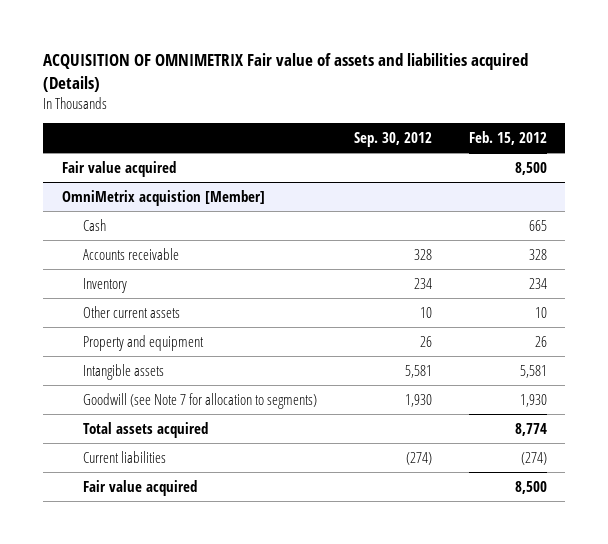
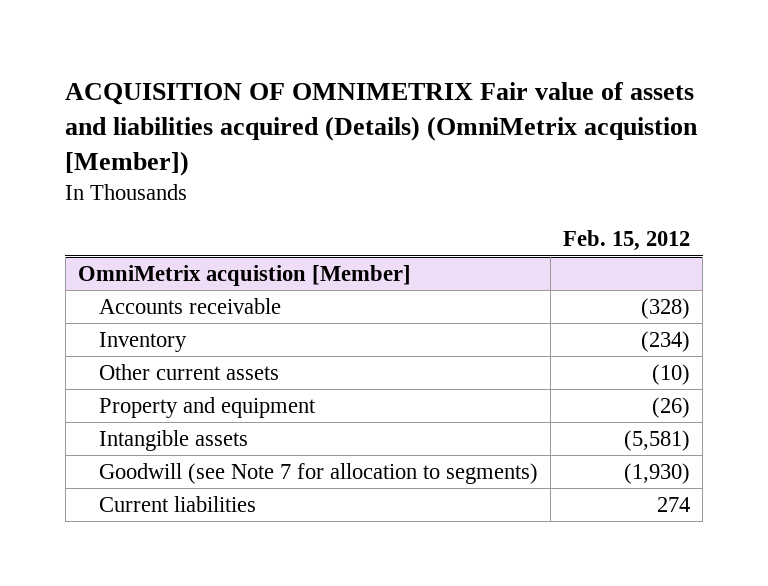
[43,53,529,92] ACQUISITION OF OMNIMETRIX Fair value of assets and liabilities acquired (Details) -> [65,82,699,176] ACQUISITION OF OMNIMETRIX Fair value of assets and liabilities acquired (Details) (OmniMetrix acquistion [Member])
[353,132,432,148] Sep. 30, 2012 -> none
[61,160,176,177] Fair value acquired -> none
[83,218,107,231] Cash -> none
[83,421,209,438] Total assets acquired -> none
[83,479,198,496] Fair value acquired -> none
[528,248,547,260] 328 -> [641,297,691,319] (328)
[528,277,547,289] 234 -> [641,330,691,352] (234)
[534,306,547,318] 10 -> [652,363,691,385] (10)
[534,335,547,347] 26 -> [652,396,691,418] (26)
[519,364,547,378] 5,581 -> [624,429,691,451] (5,581)
[519,393,547,407] 1,930 -> [624,462,691,484] (1,930)
[520,451,547,465] (274) -> [657,496,691,512] 274

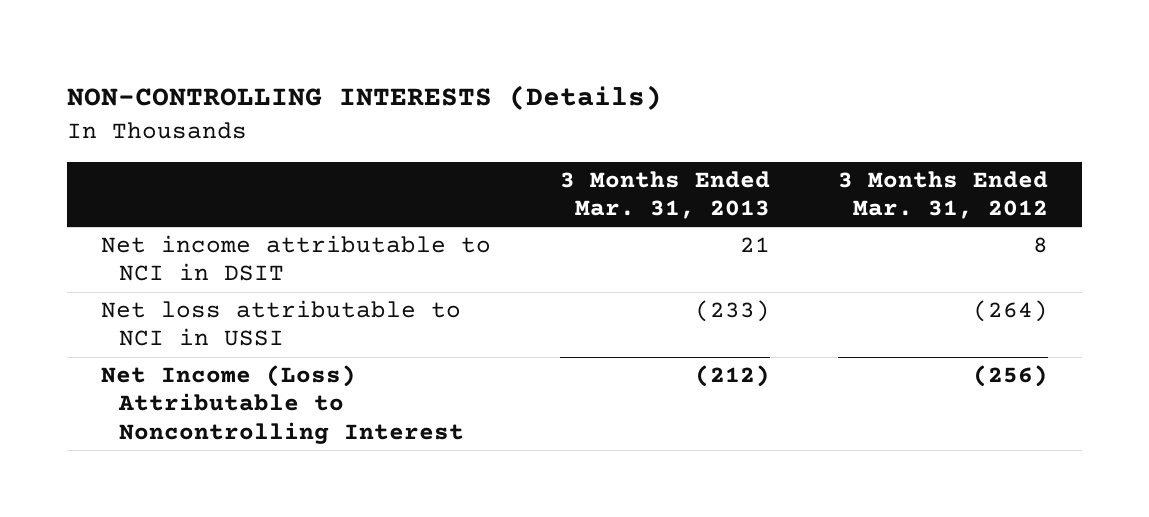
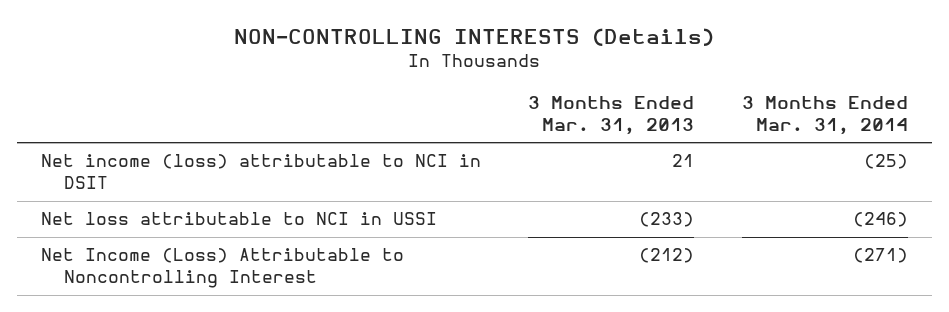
[837,170,1048,220] 3 Months Ended Mar. 31, 2012 -> none
none -> [741,96,908,136] 3 Months Ended Mar. 31, 2014
[101,235,492,282] Net income attributable to NCI in DSIT -> [40,154,481,190] Net income (loss) attributable to NCI in DSIT

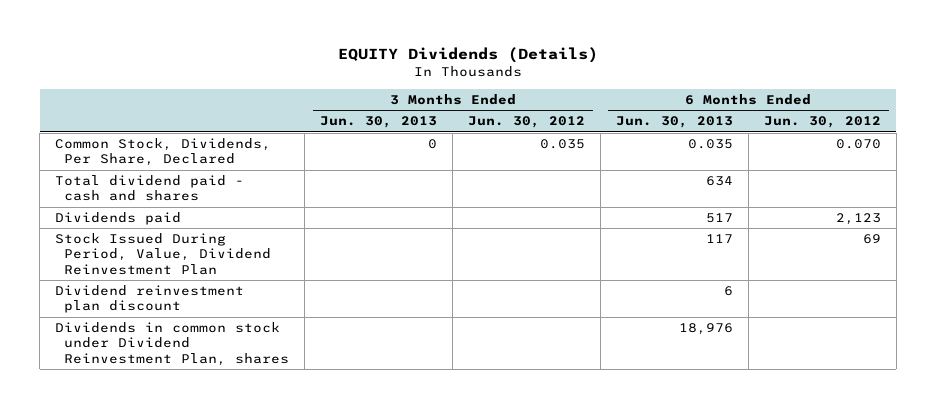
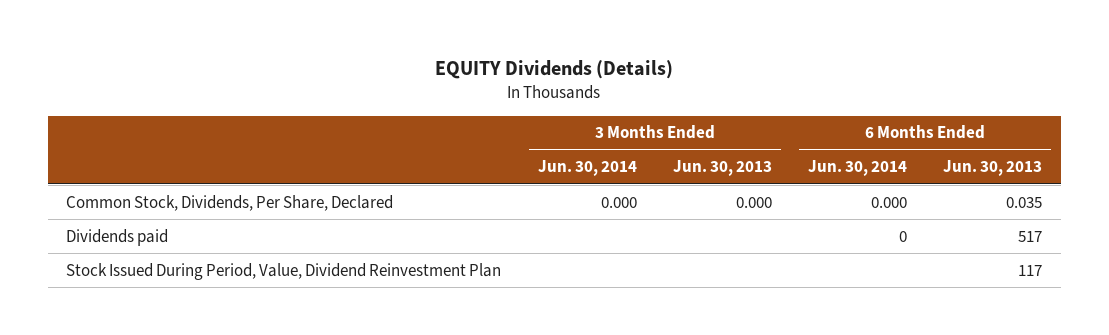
[468,116,586,129] Jun. 30, 2012 -> none
[763,116,881,129] Jun. 30, 2012 -> none
none -> [537,160,637,177] Jun. 30, 2014
none -> [808,160,908,177] Jun. 30, 2014
[55,175,245,202] Total dividend paid - cash and shares -> none
[428,139,438,150] 0 -> [735,196,772,208] 0.000
[55,285,245,314] Dividend reinvestment plan discount -> none
[55,322,290,366] Dividends in common stock under Dividend Reinvestment Plan, shares -> none

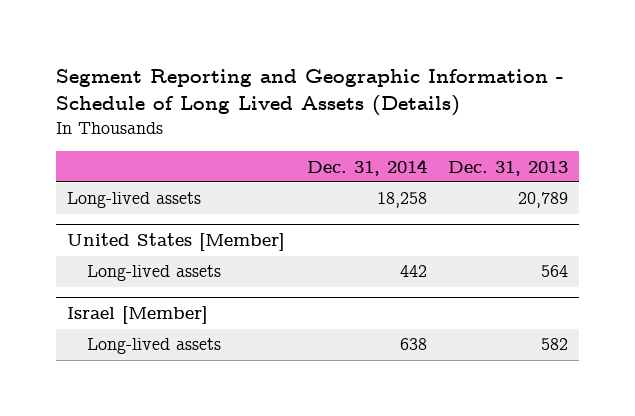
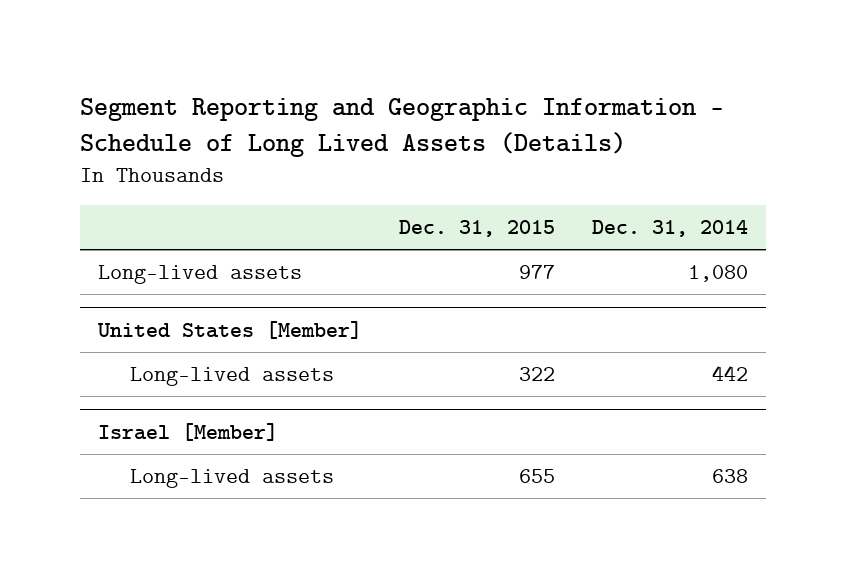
[448,160,569,176] Dec. 31, 2013 -> none
none -> [399,220,556,238] Dec. 31, 2015
[376,192,427,209] 18,258 -> [687,265,748,283] 1,080

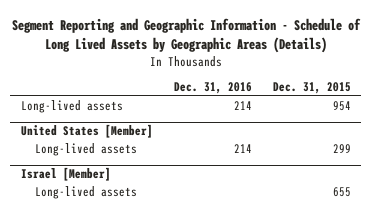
[79,98,724,158] Segment Reporting and Geographic Information - Schedule of Long Lived Assets (Details) -> [11,17,361,53] Segment Reporting and Geographic Information - Schedule of Long Lived Assets by Geographic Areas (Details)
[591,220,748,238] Dec. 31, 2014 -> none
none -> [173,82,252,95] Dec. 31, 2016
[519,265,556,280] 977 -> [332,101,351,112] 954
[519,367,556,382] 322 -> [332,144,351,154] 299

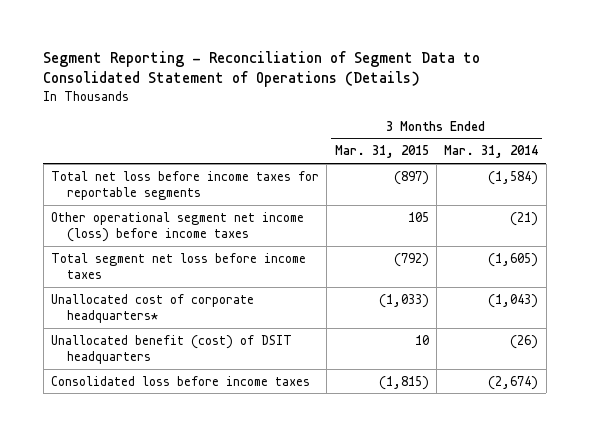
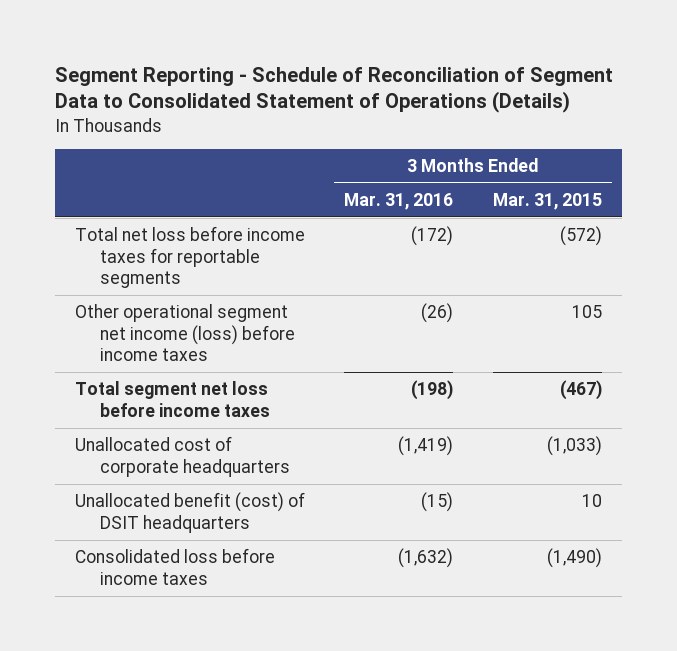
[43,51,481,88] Segment Reporting - Reconciliation of Segment Data to Consolidated Statement of Operations (Details) -> [54,66,613,114] Segment Reporting - Schedule of Reconciliation of Segment Data to Consolidated Statement of Operations (Details)
[444,145,539,159] Mar. 31, 2014 -> none
none -> [344,193,454,211] Mar. 31, 2016
[393,170,429,185] (897) -> [560,226,603,247] (572)
[393,252,429,267] (792) -> [560,380,603,401] (467)
[50,293,254,324] Unallocated cost of corporate headquarters* -> [74,436,291,477] Unallocated cost of corporate headquarters
[378,375,429,390] (1,815) -> [547,548,603,569] (1,490)

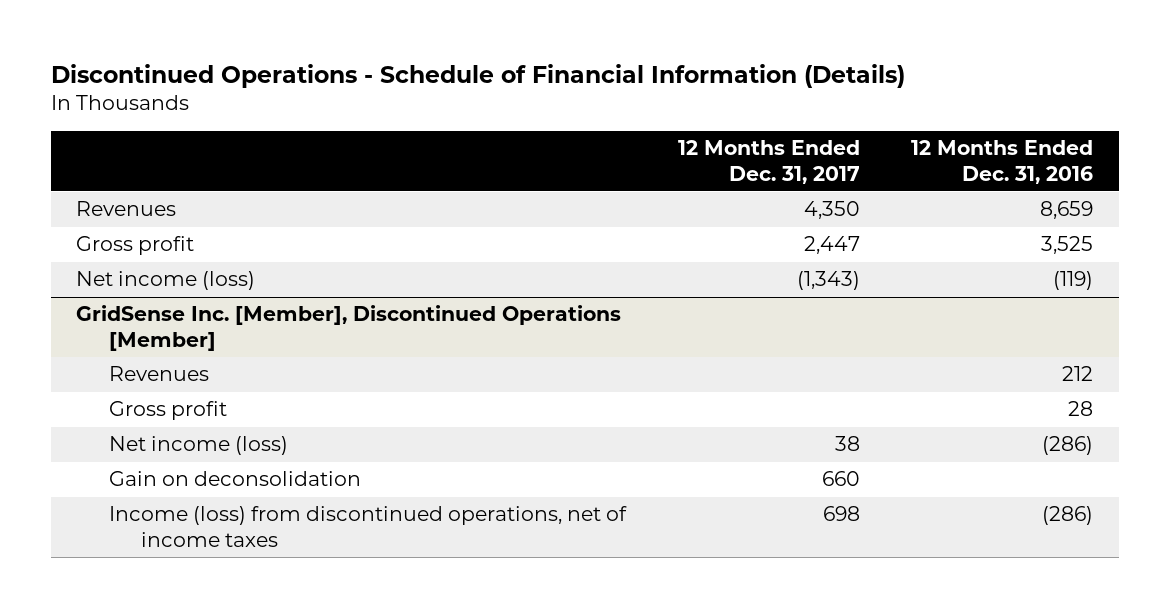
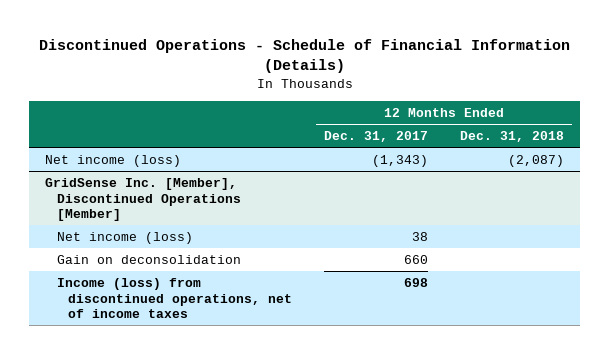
[911,140,1094,184] 12 Months Ended Dec. 31, 2016 -> none
none -> [460,130,565,142] Dec. 31, 2018
[76,201,177,217] Revenues -> none
[76,236,195,256] Gross profit -> none
[108,366,209,382] Revenues -> none
[108,401,227,421] Gross profit -> none

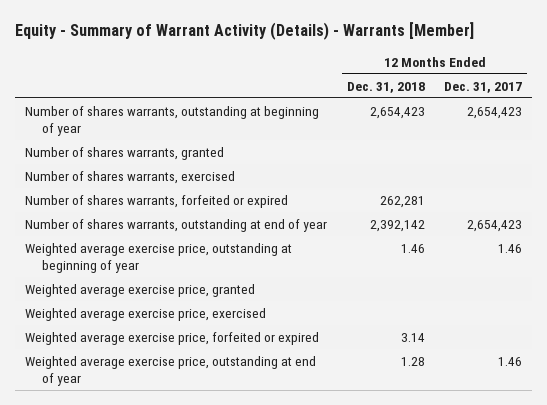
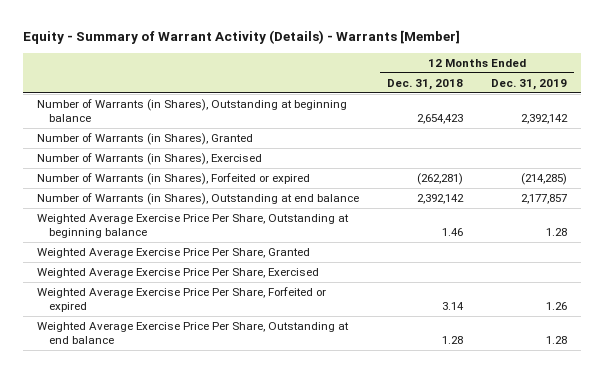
[444,81,523,93] Dec. 31, 2017 -> none
none -> [491,78,568,90] Dec. 31, 2019
[24,105,319,137] Number of shares warrants, outstanding at beginning of year -> [37,99,348,123] Number of Warrants (in Shares), Outstanding at beginning balance
[24,146,224,160] Number of shares warrants, granted -> [37,133,254,146] Number of Warrants (in Shares), Granted
[24,170,235,184] Number of shares warrants, exercised -> [37,153,263,166] Number of Warrants (in Shares), Exercised
[24,194,288,208] Number of shares warrants, forfeited or expired -> [37,173,311,186] Number of Warrants (in Shares), Forfeited or expired
[379,195,425,208] 262,281 -> [417,173,464,186] (262,281)
[24,218,327,232] Number of shares warrants, outstanding at end of year -> [37,193,360,206] Number of Warrants (in Shares), Outstanding at end balance
[24,242,292,274] Weighted average exercise price, outstanding at beginning of year -> [37,214,350,239] Weighted Average Exercise Price Per Share, Outstanding at beginning balance
[24,283,255,297] Weighted average exercise price, granted -> [37,248,311,259] Weighted Average Exercise Price Per Share, Granted
[24,307,266,321] Weighted average exercise price, exercised -> [37,268,320,279] Weighted Average Exercise Price Per Share, Exercised
[24,331,319,345] Weighted average exercise price, forfeited or expired -> [37,287,327,313] Weighted Average Exercise Price Per Share, Forfeited or expired
[24,355,316,387] Weighted average exercise price, outstanding at end of year -> [37,322,350,345] Weighted Average Exercise Price Per Share, Outstanding at end balance

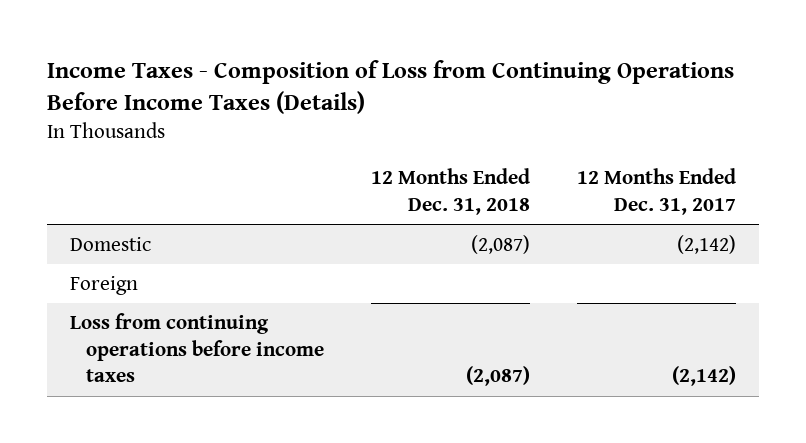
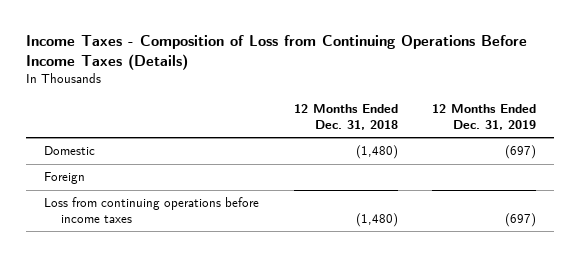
[576,168,736,215] 12 Months Ended Dec. 31, 2017 -> none
none -> [432,104,537,130] 12 Months Ended Dec. 31, 2019
[470,235,530,255] (2,087) -> [355,145,398,160] (1,480)
[465,366,530,387] (2,087) -> [355,212,398,227] (1,480)

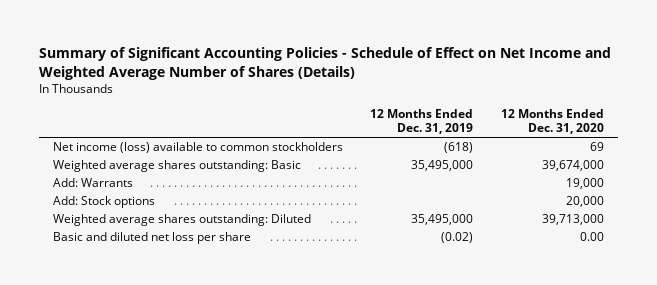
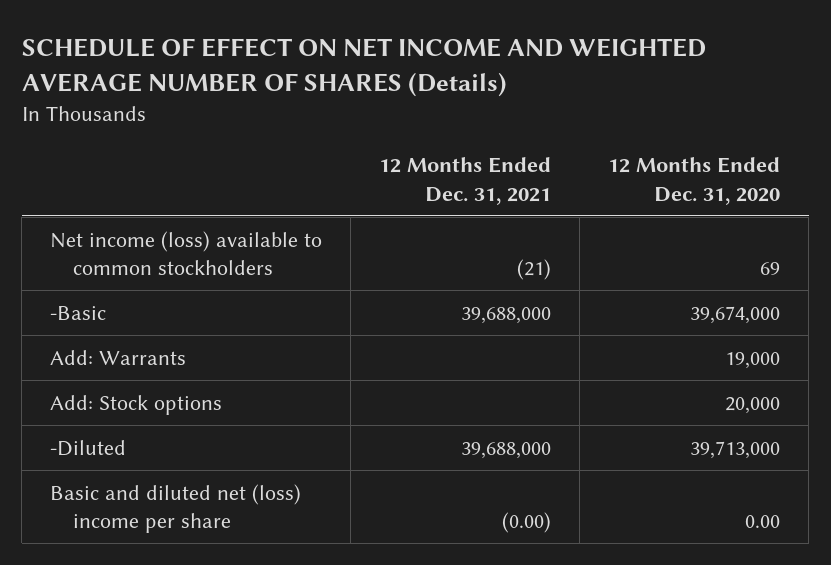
[39,46,612,80] Summary of Significant Accounting Policies - Schedule of Effect on Net Income and Weighted Average Number of Shares (Details) -> [21,38,706,97] SCHEDULE OF EFFECT ON NET INCOME AND WEIGHTED AVERAGE NUMBER OF SHARES (Details)
[370,109,474,135] 12 Months Ended Dec. 31, 2019 -> none
none -> [379,157,552,205] 12 Months Ended Dec. 31, 2021
[52,160,301,173] Weighted average shares outstanding: Basic -> [50,305,107,320] -Basic
[52,214,311,227] Weighted average shares outstanding: Diluted -> [50,439,127,456] -Diluted
[52,232,251,245] Basic and diluted net loss per share -> [50,483,302,533] Basic and diluted net (loss) income per share

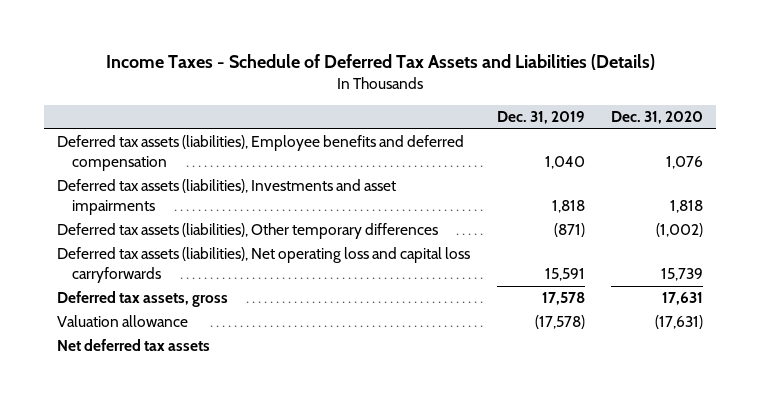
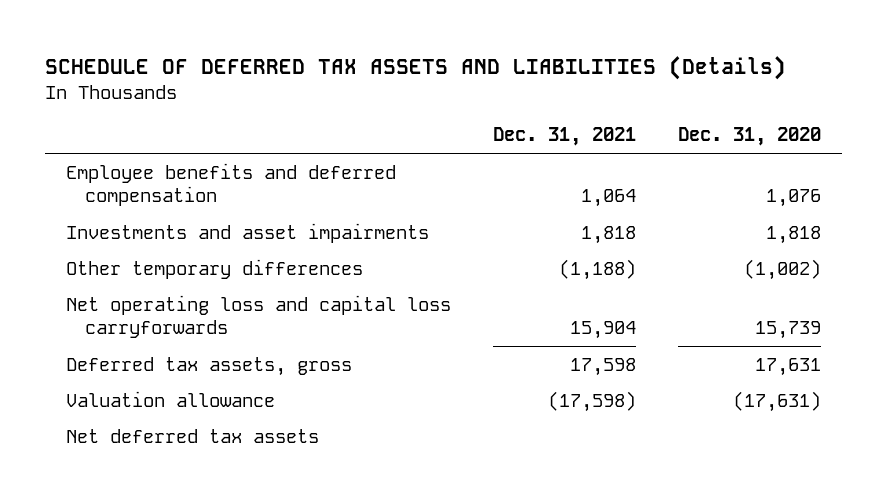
[106,54,656,71] Income Taxes - Schedule of Deferred Tax Assets and Liabilities (Details) -> [45,55,787,80] SCHEDULE OF DEFERRED TAX ASSETS AND LIABILITIES (Details)
[496,111,585,125] Dec. 31, 2019 -> none
none -> [493,127,637,147] Dec. 31, 2021
[57,135,465,172] Deferred tax assets (liabilities), Employee benefits and deferred compensation -> [66,162,397,207] Employee benefits and deferred compensation
[57,179,397,216] Deferred tax assets (liabilities), Investments and asset impairments -> [66,222,430,243] Investments and asset impairments
[57,223,439,240] Deferred tax assets (liabilities), Other temporary differences -> [66,258,364,279] Other temporary differences
[57,247,471,284] Deferred tax assets (liabilities), Net operating loss and capital loss carryforwards -> [66,294,452,339] Net operating loss and capital loss carryforwards

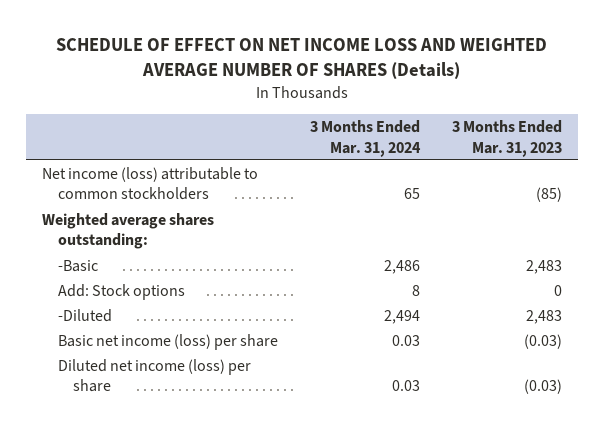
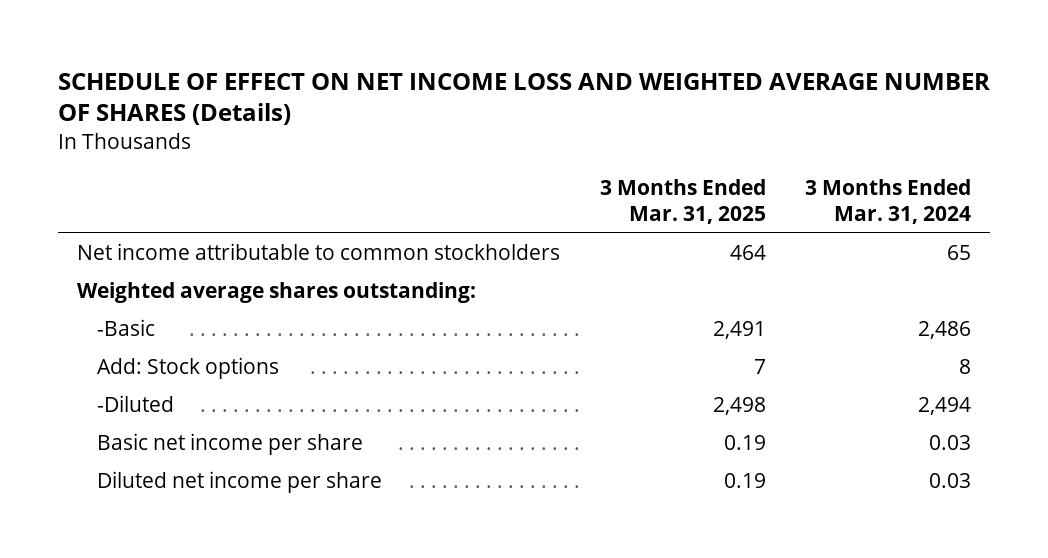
[451,120,562,157] 3 Months Ended Mar. 31, 2023 -> none
none -> [599,179,766,225] 3 Months Ended Mar. 31, 2025
[42,166,259,201] Net income (loss) attributable to common stockholders -> [77,243,561,261] Net income attributable to common stockholders
[57,333,278,350] Basic net income (loss) per share -> [97,433,364,456] Basic net income per share
[57,358,251,393] Diluted net income (loss) per share -> [97,471,383,494] Diluted net income per share

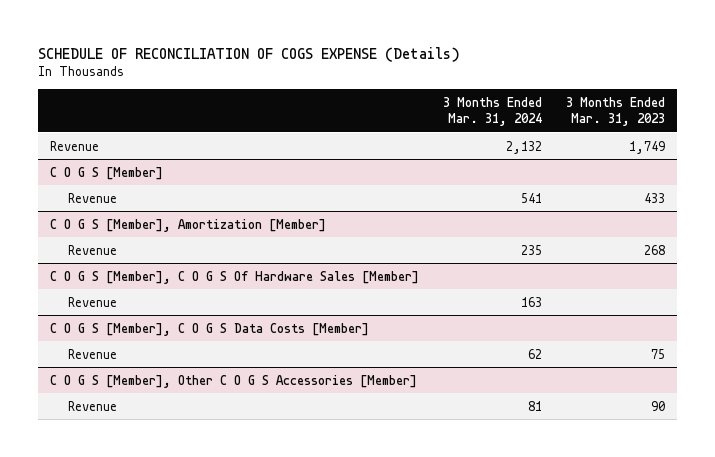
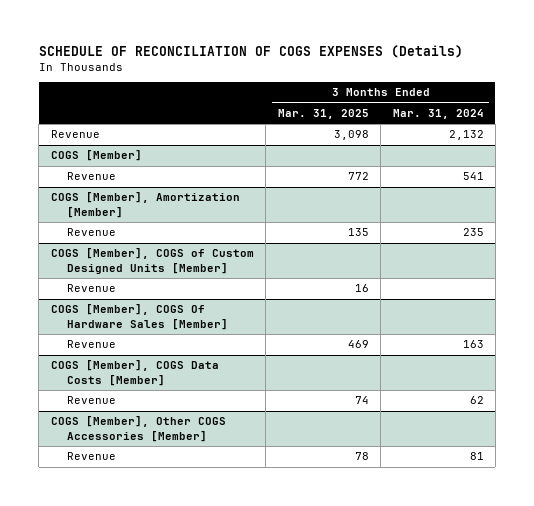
[38,46,461,62] SCHEDULE OF RECONCILIATION OF COGS EXPENSE (Details) -> [38,44,463,58] SCHEDULE OF RECONCILIATION OF COGS EXPENSES (Details)
[565,96,665,127] 3 Months Ended Mar. 31, 2023 -> none
none -> [277,109,369,120] Mar. 31, 2025
[50,166,164,180] C O G S [Member] -> [50,150,142,162] COGS [Member]
[50,218,327,232] C O G S [Member], Amortization [Member] -> none
none -> [50,192,240,218] COGS [Member], Amortization [Member]
[50,270,420,284] C O G S [Member], C O G S Of Hardware Sales [Member] -> none
none -> [50,248,254,274] COGS [Member], COGS of Custom Designed Units [Member]
none -> [67,284,117,293] Revenue
none -> [50,304,229,330] COGS [Member], COGS Of Hardware Sales [Member]
[50,322,370,336] C O G S [Member], C O G S Data Costs [Member] -> none
none -> [50,360,219,386] COGS [Member], COGS Data Costs [Member]
[50,374,418,388] C O G S [Member], Other C O G S Accessories [Member] -> none
none -> [50,416,226,442] COGS [Member], Other COGS Accessories [Member]

